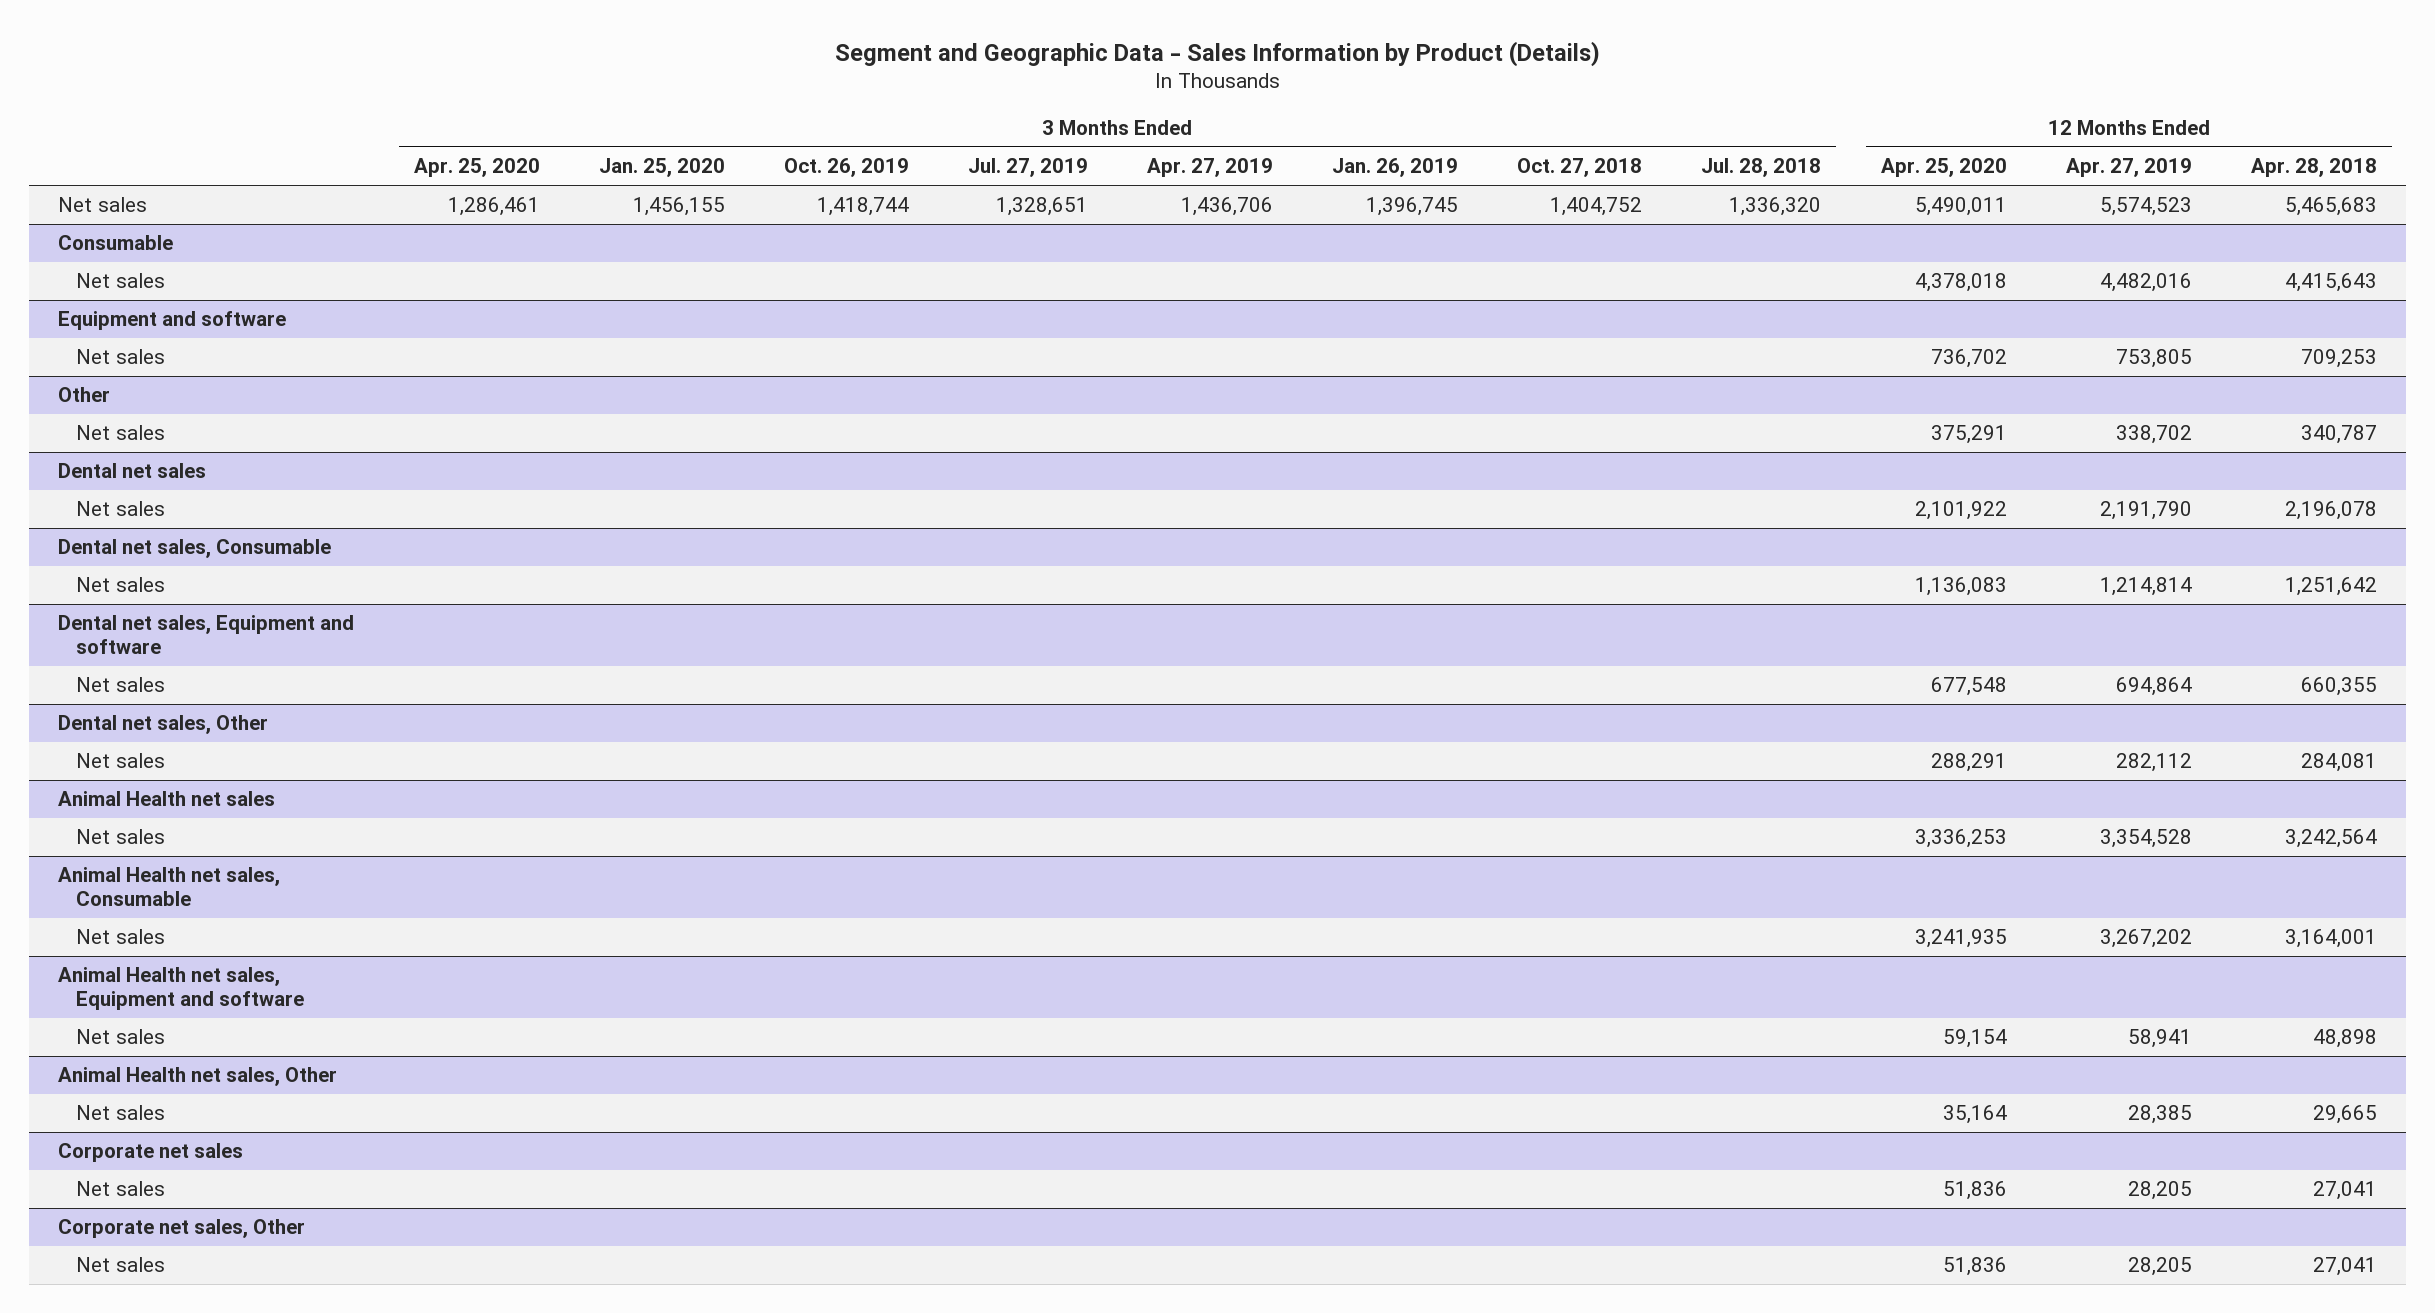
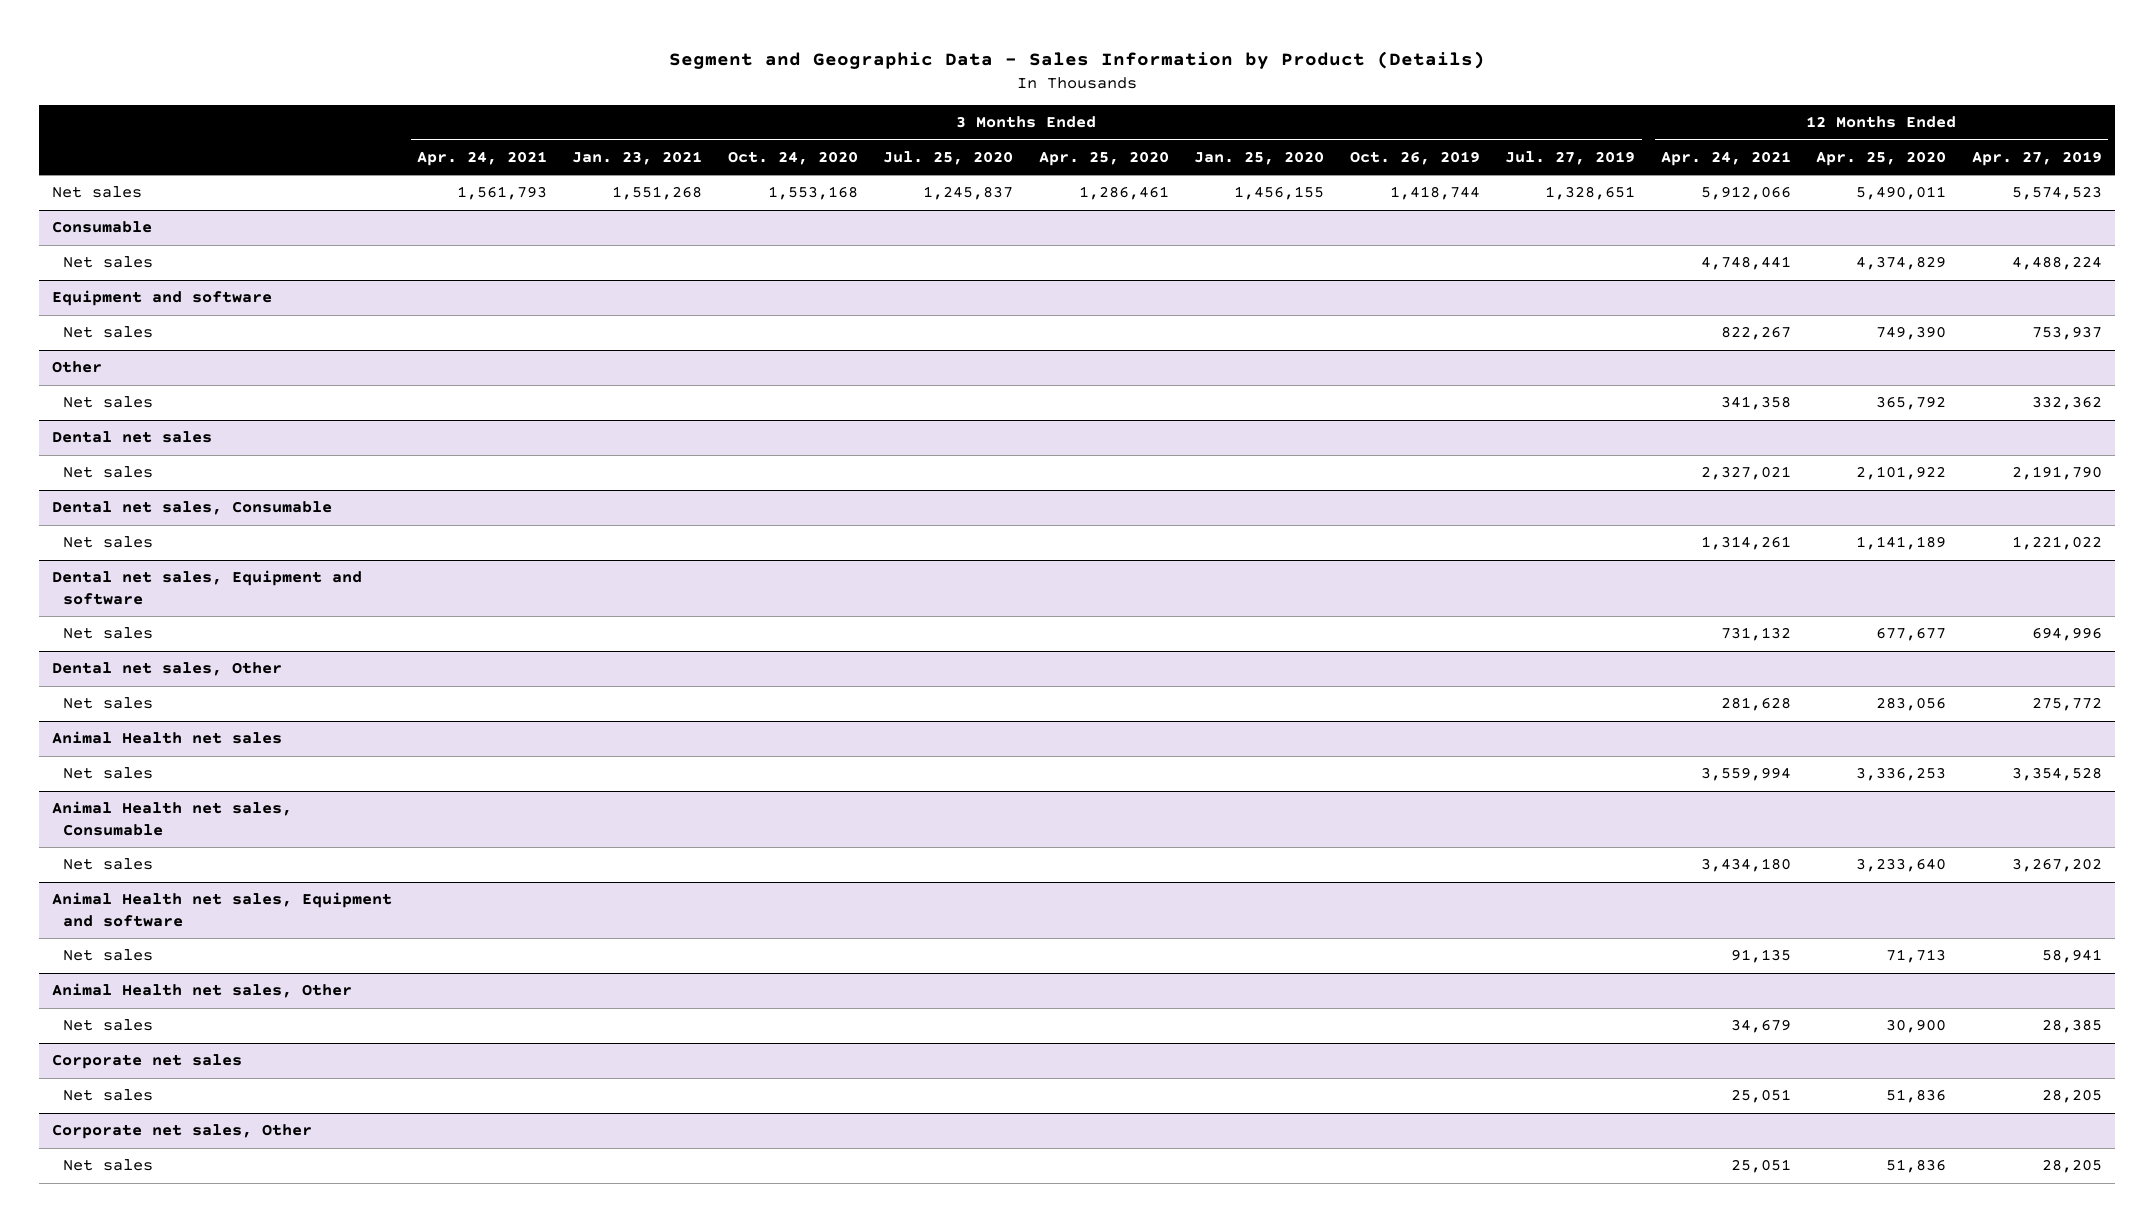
[1147,158,1274,178] Apr. 27, 2019 -> none
[1332,158,1459,178] Jan. 26, 2019 -> none
[1517,158,1643,178] Oct. 27, 2018 -> none
[1701,158,1822,178] Jul. 28, 2018 -> none
[2250,158,2377,178] Apr. 28, 2018 -> none
none -> [417,150,548,166] Apr. 24, 2021
none -> [572,150,703,165] Jan. 23, 2021
none -> [727,150,858,165] Oct. 24, 2020
none -> [883,150,1014,165] Jul. 25, 2020
none -> [1660,150,1791,166] Apr. 24, 2021
[1914,273,2007,293] 4,378,018 -> [1856,256,1947,271] 4,374,829
[2099,273,2192,293] 4,482,016 -> [2011,256,2102,271] 4,488,224
[1930,349,2007,369] 736,702 -> [1876,326,1947,341] 749,390
[2115,349,2192,369] 753,805 -> [2031,326,2102,341] 753,937
[1930,425,2007,445] 375,291 -> [1876,396,1947,411] 365,792
[2115,425,2192,445] 338,702 -> [2031,396,2102,411] 332,362
[1914,577,2007,597] 1,136,083 -> [1856,536,1947,551] 1,141,189
[2099,577,2192,597] 1,214,814 -> [2011,536,2102,551] 1,221,022
[1930,677,2007,697] 677,548 -> [1876,627,1947,642] 677,677
[2115,677,2192,697] 694,864 -> [2031,627,2102,642] 694,996
[1930,753,2007,773] 288,291 -> [1876,697,1947,712] 283,056
[2115,753,2192,773] 282,112 -> [2031,697,2102,712] 275,772
[1914,929,2007,949] 3,241,935 -> [1856,858,1947,873] 3,233,640
[1942,1029,2007,1049] 59,154 -> [1886,949,1947,964] 71,713
[1942,1105,2007,1125] 35,164 -> [1886,1019,1947,1034] 30,900

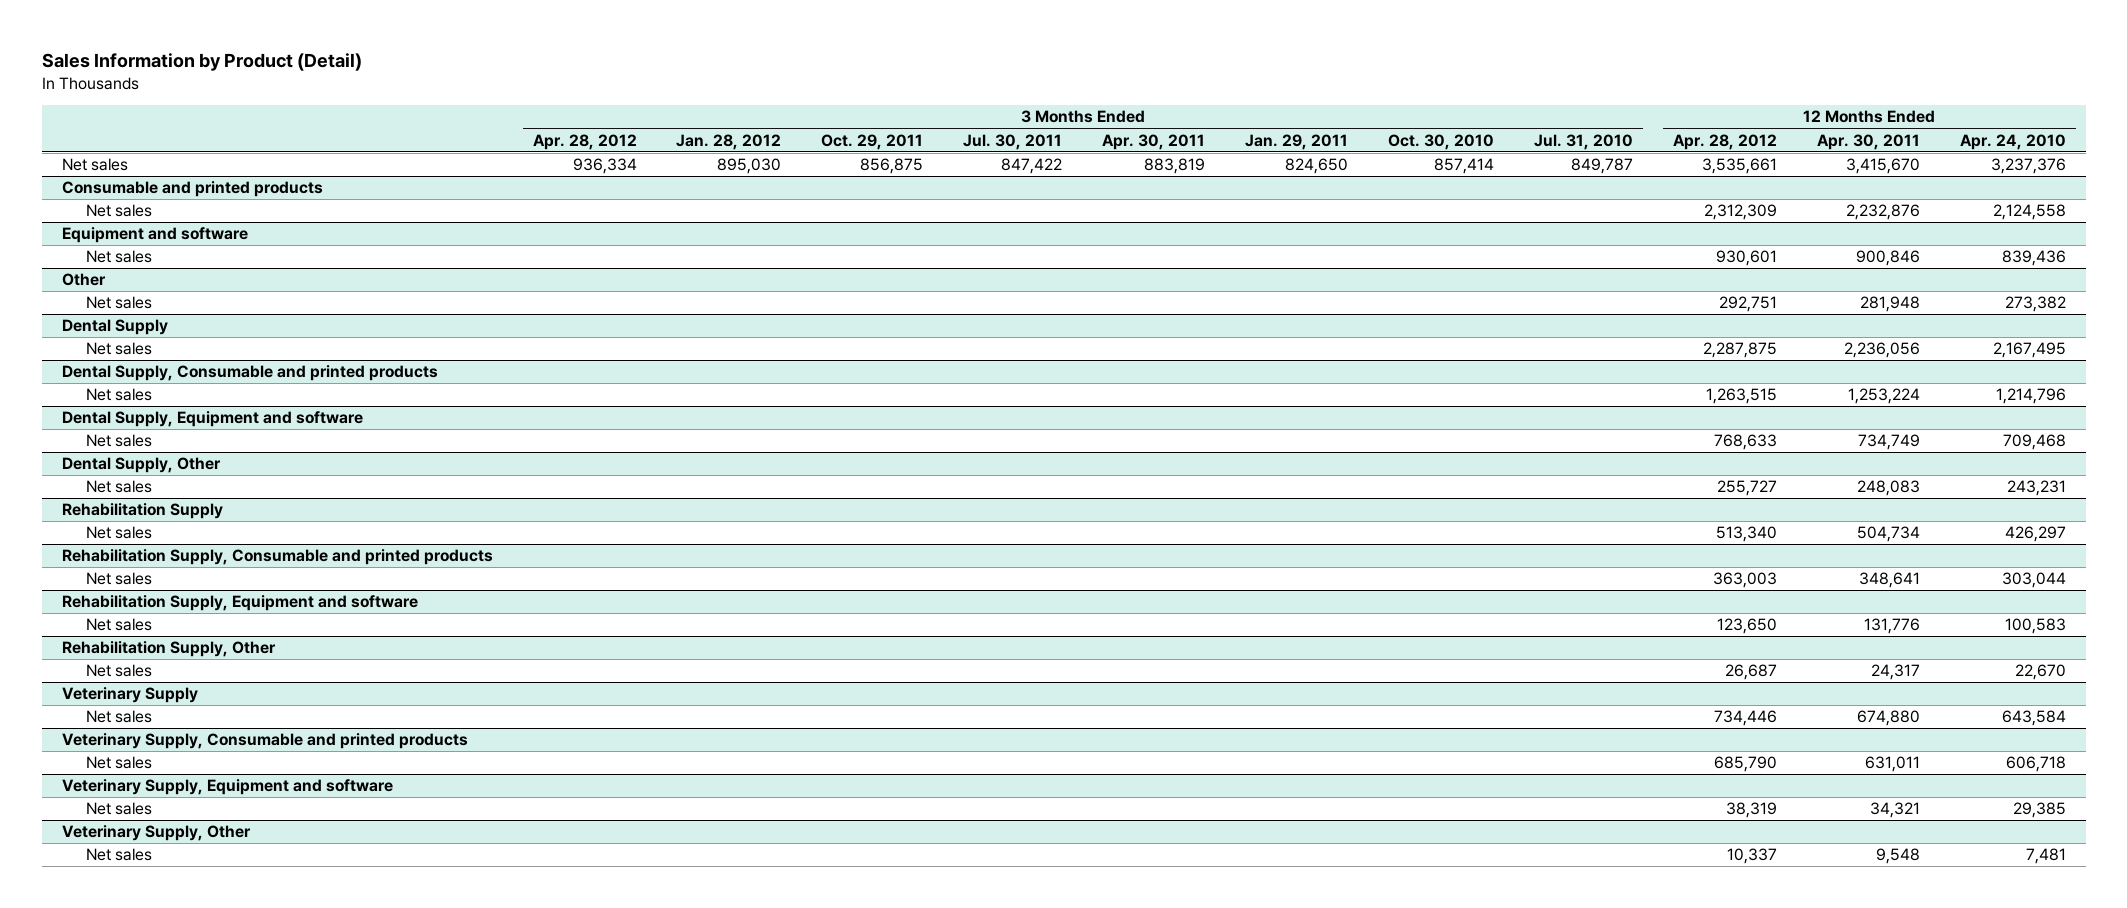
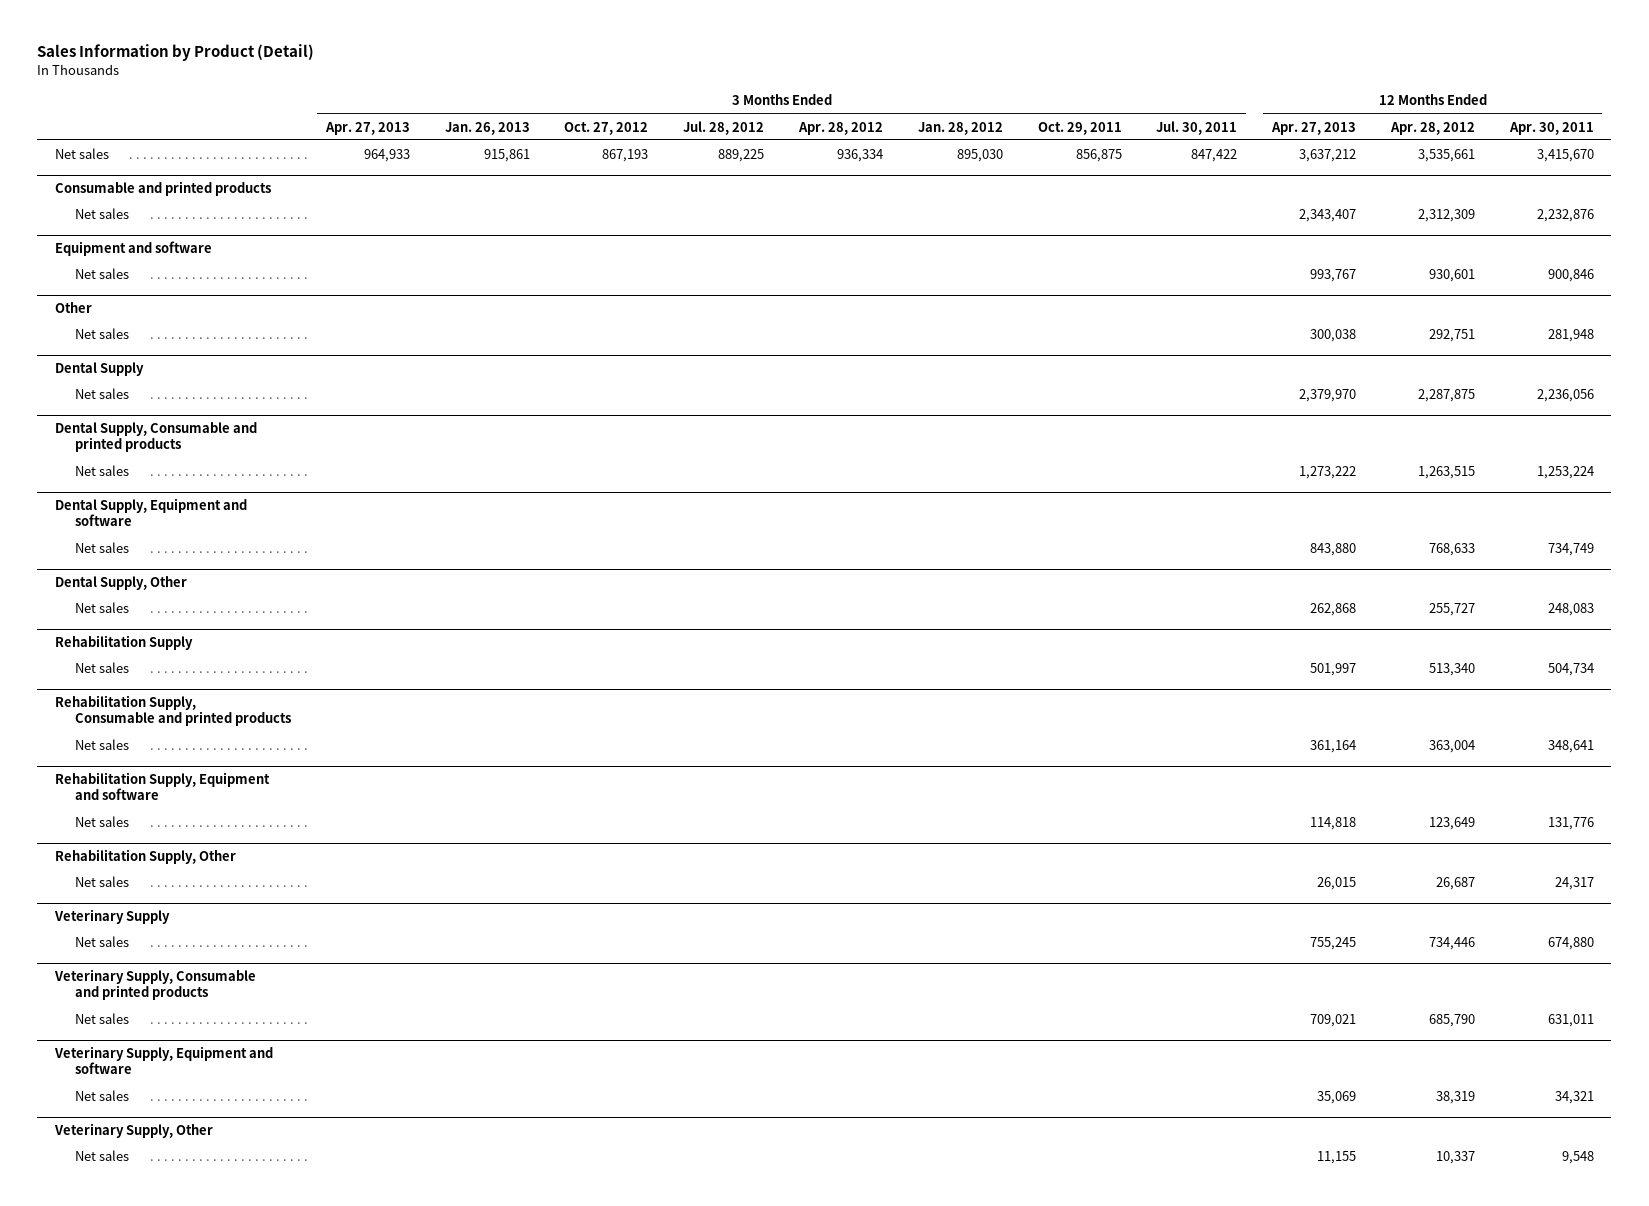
[1102,133,1206,150] Apr. 30, 2011 -> none
[1245,133,1349,150] Jan. 29, 2011 -> none
[1387,133,1494,150] Oct. 30, 2010 -> none
[1533,133,1633,150] Jul. 31, 2010 -> none
[1959,133,2066,150] Apr. 24, 2010 -> none
none -> [324,121,410,135] Apr. 27, 2013
none -> [444,121,530,135] Jan. 26, 2013
none -> [564,121,649,135] Oct. 27, 2012
none -> [683,120,765,135] Jul. 28, 2012
none -> [1271,121,1357,135] Apr. 27, 2013
[1712,572,1777,589] 363,003 -> [1428,739,1475,753] 363,004
[1716,618,1777,635] 123,650 -> [1428,816,1475,830] 123,649

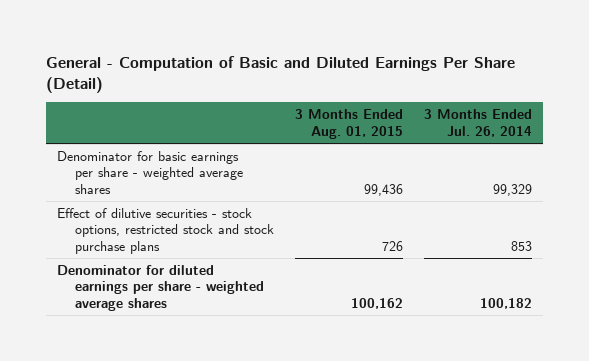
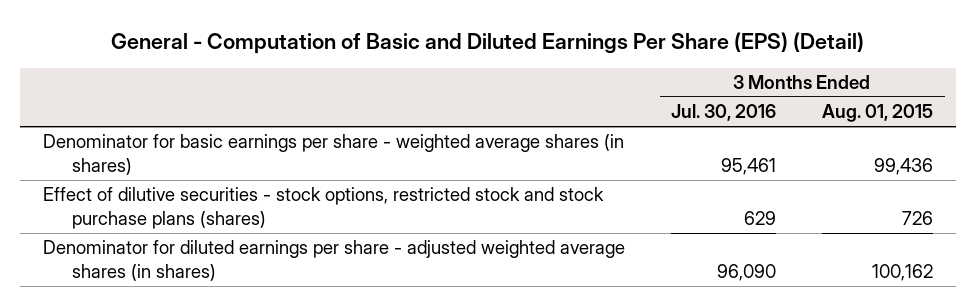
[46,55,516,93] General - Computation of Basic and Diluted Earnings Per Share (Detail) -> [111,31,865,54] General - Computation of Basic and Diluted Earnings Per Share (EPS) (Detail)
[424,109,533,137] 3 Months Ended Jul. 26, 2014 -> none
none -> [671,104,777,122] Jul. 30, 2016
[56,150,244,194] Denominator for basic earnings per share - weighted average shares -> [43,134,625,176] Denominator for basic earnings per share - weighted average shares (in shares)
[56,207,275,254] Effect of dilutive securities - stock options, restricted stock and stock purchase plans -> [43,187,605,230] Effect of dilutive securities - stock options, restricted stock and stock purchase plans (shares)
[56,264,265,311] Denominator for diluted earnings per share - weighted average shares -> [43,240,626,282] Denominator for diluted earnings per share - adjusted weighted average shares (in shares)

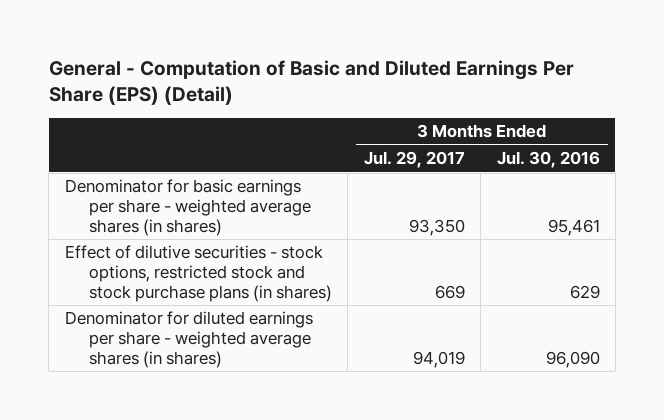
[822,104,934,123] Aug. 01, 2015 -> none
none -> [363,151,465,169] Jul. 29, 2017
[43,187,605,230] Effect of dilutive securities - stock options, restricted stock and stock purchase plans (shares) -> [64,245,332,302] Effect of dilutive securities - stock options, restricted stock and stock purchase plans (in shares)
[43,240,626,282] Denominator for diluted earnings per share - adjusted weighted average shares (in shares) -> [64,311,313,368] Denominator for diluted earnings per share - weighted average shares (in shares)

